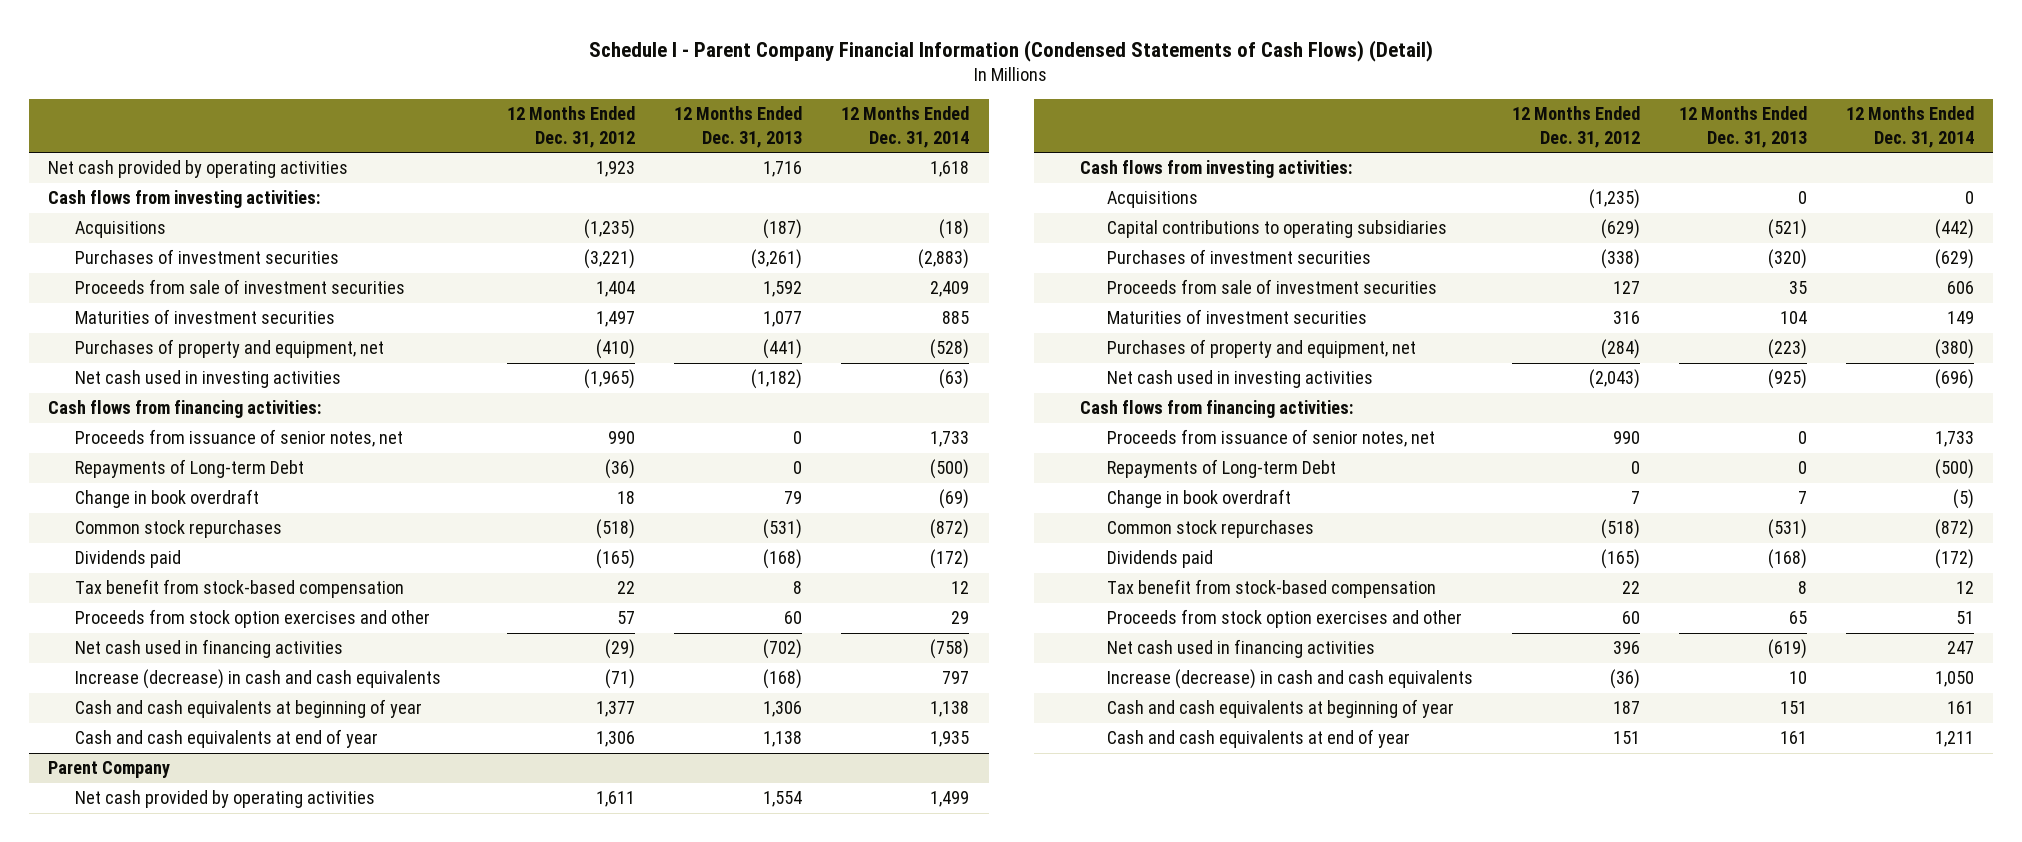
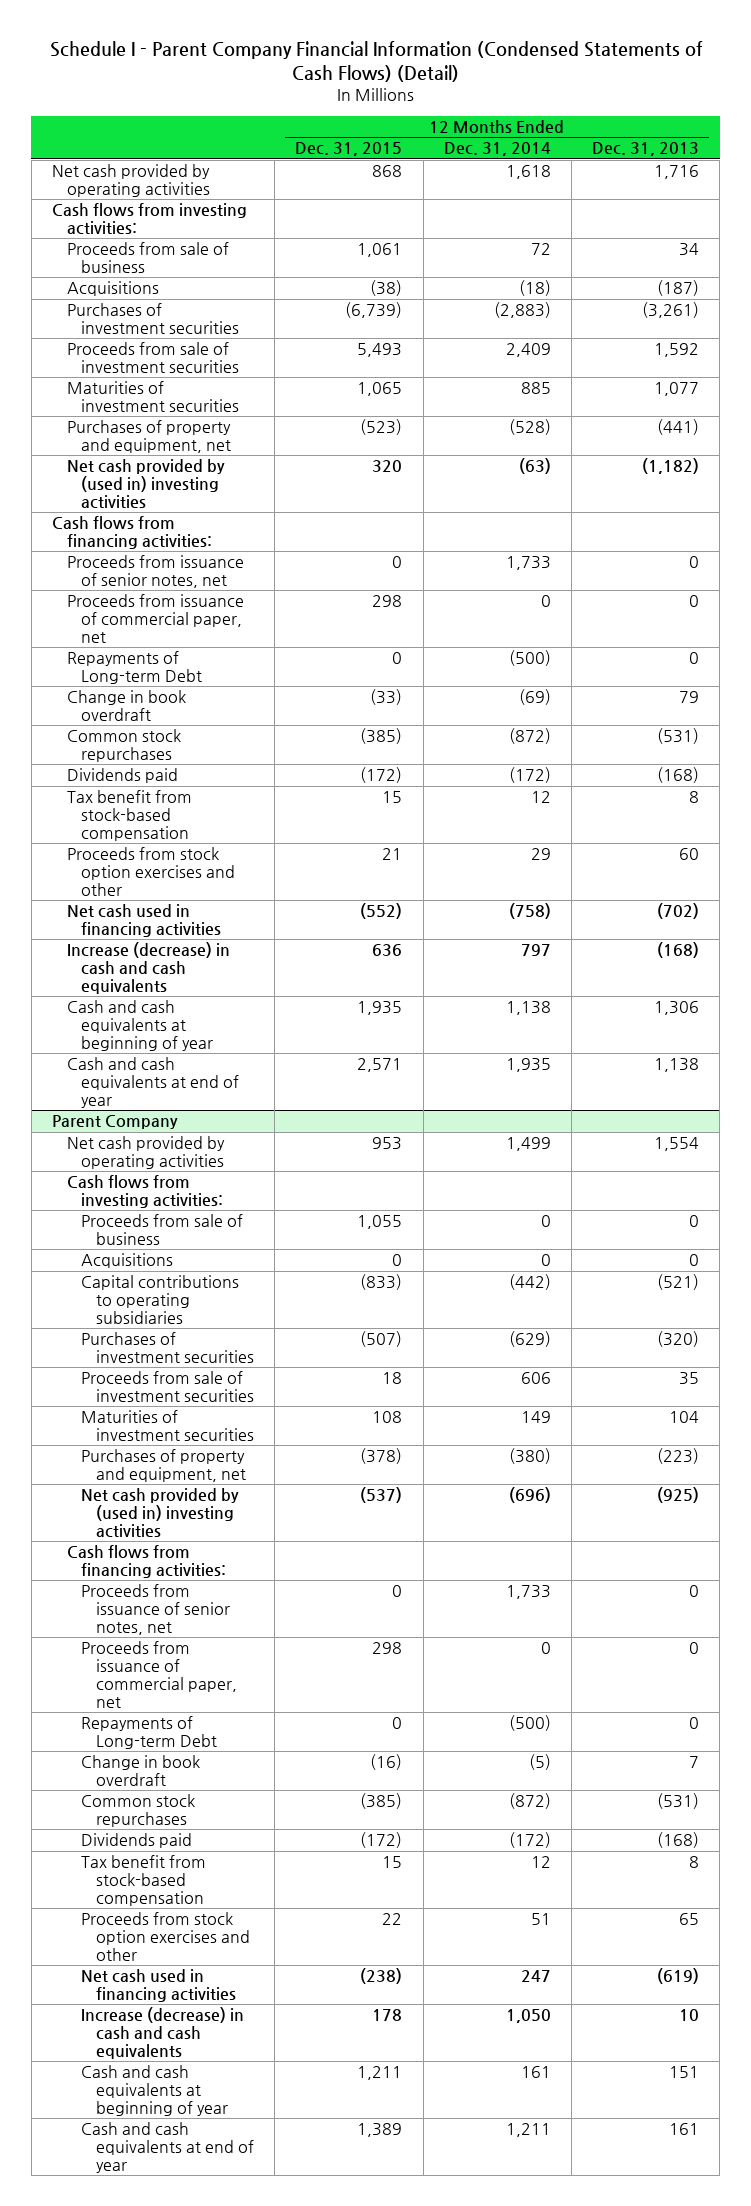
[507,106,636,148] 12 Months Ended Dec. 31, 2012 -> none
none -> [295,142,403,157] Dec. 31, 2015
none -> [66,242,229,274] Proceeds from sale of business
[75,370,342,389] Net cash used in investing activities -> [66,459,225,509] Net cash provided by (used in) investing activities
none -> [66,594,244,643] Proceeds from issuance of commercial paper, net
none -> [81,1214,244,1246] Proceeds from sale of business
[1106,370,1373,389] Net cash used in investing activities -> [81,1488,240,1538] Net cash provided by (used in) investing activities
none -> [81,1641,238,1708] Proceeds from issuance of commercial paper, net

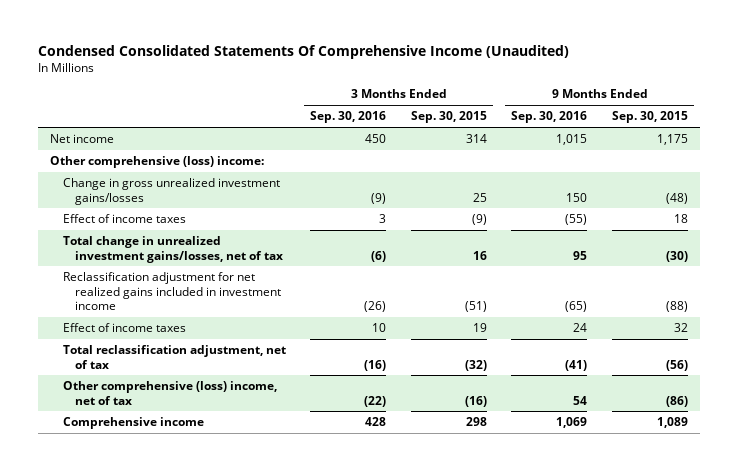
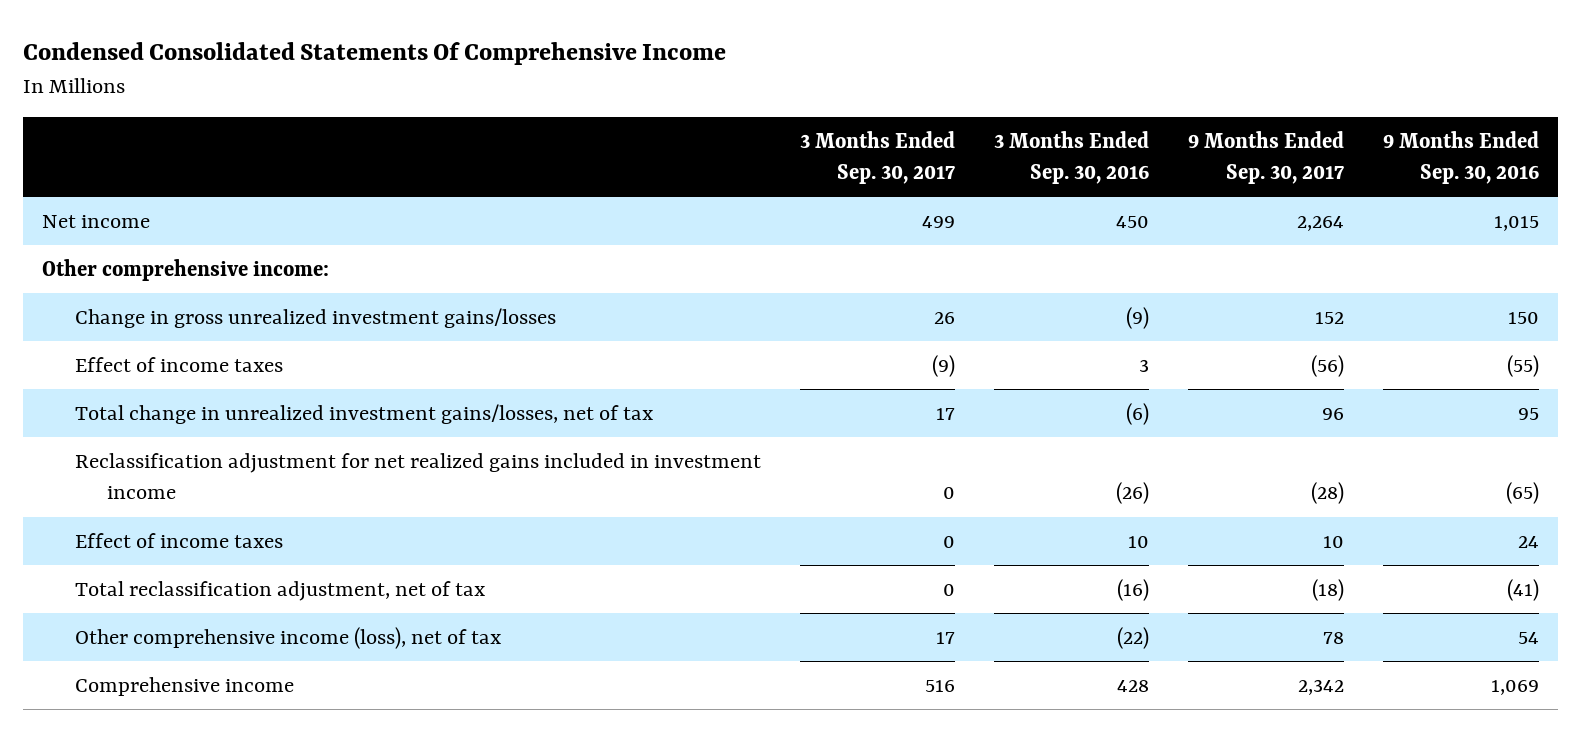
[37,44,569,59] Condensed Consolidated Statements Of Comprehensive Income (Unaudited) -> [22,42,726,66] Condensed Consolidated Statements Of Comprehensive Income
[410,111,487,124] Sep. 30, 2015 -> none
[611,111,688,124] Sep. 30, 2015 -> none
none -> [799,131,955,185] 3 Months Ended Sep. 30, 2017
none -> [1187,131,1344,185] 9 Months Ended Sep. 30, 2017
[50,156,265,169] Other comprehensive (loss) income: -> [42,259,330,282] Other comprehensive income:
[62,381,277,405] Other comprehensive (loss) income, net of tax -> [74,627,501,650] Other comprehensive income (loss), net of tax

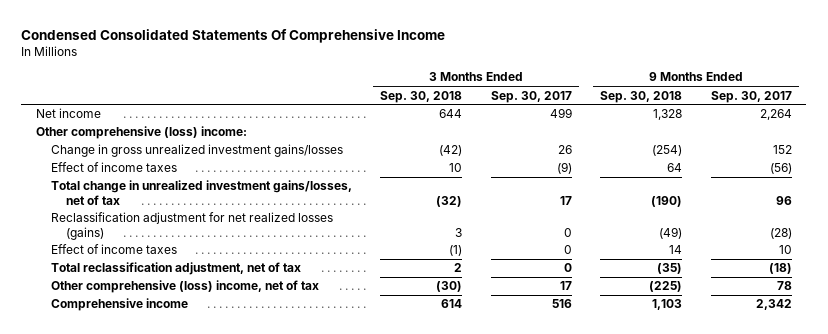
[993,131,1149,185] 3 Months Ended Sep. 30, 2016 -> none
[1382,131,1539,185] 9 Months Ended Sep. 30, 2016 -> none
none -> [380,90,463,103] Sep. 30, 2018
none -> [600,90,683,103] Sep. 30, 2018
[42,259,330,282] Other comprehensive income: -> [35,126,247,140] Other comprehensive (loss) income:
[74,453,761,500] Reclassification adjustment for net realized gains included in investment income -> [50,212,333,240] Reclassification adjustment for net realized losses (gains)
[74,627,501,650] Other comprehensive income (loss), net of tax -> [50,280,319,294] Other comprehensive (loss) income, net of tax

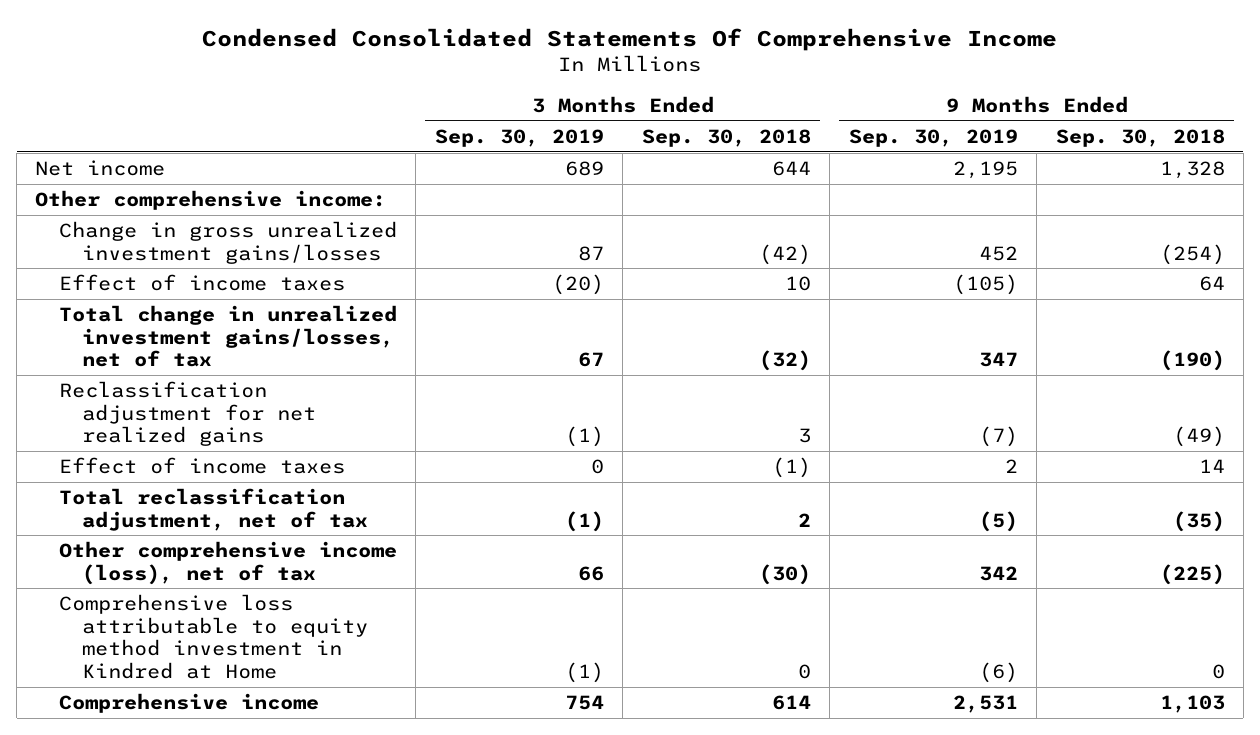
[490,90,572,103] Sep. 30, 2017 -> none
[710,90,792,103] Sep. 30, 2017 -> none
none -> [434,128,604,147] Sep. 30, 2019
none -> [848,128,1018,147] Sep. 30, 2019
[35,126,247,140] Other comprehensive (loss) income: -> [35,190,387,211] Other comprehensive income:
[50,212,333,240] Reclassification adjustment for net realized losses (gains) -> [58,381,317,447] Reclassification adjustment for net realized gains
[50,280,319,294] Other comprehensive (loss) income, net of tax -> [58,541,397,585] Other comprehensive income (loss), net of tax
none -> [58,594,369,679] Comprehensive loss attributable to equity method investment in Kindred at Home

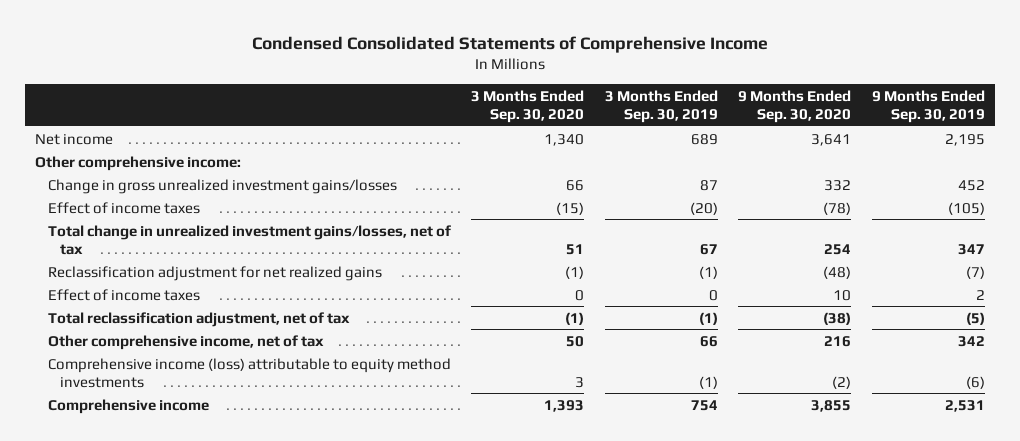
[202,27,1058,51] Condensed Consolidated Statements Of Comprehensive Income -> [252,35,769,53] Condensed Consolidated Statements of Comprehensive Income
[641,128,811,147] Sep. 30, 2018 -> none
[1055,128,1225,147] Sep. 30, 2018 -> none
none -> [471,90,585,123] 3 Months Ended Sep. 30, 2020
none -> [738,90,852,123] 9 Months Ended Sep. 30, 2020
[58,541,397,585] Other comprehensive income (loss), net of tax -> [47,334,324,350] Other comprehensive income, net of tax
[58,594,369,679] Comprehensive loss attributable to equity method investment in Kindred at Home -> [47,357,451,388] Comprehensive income (loss) attributable to equity method investments

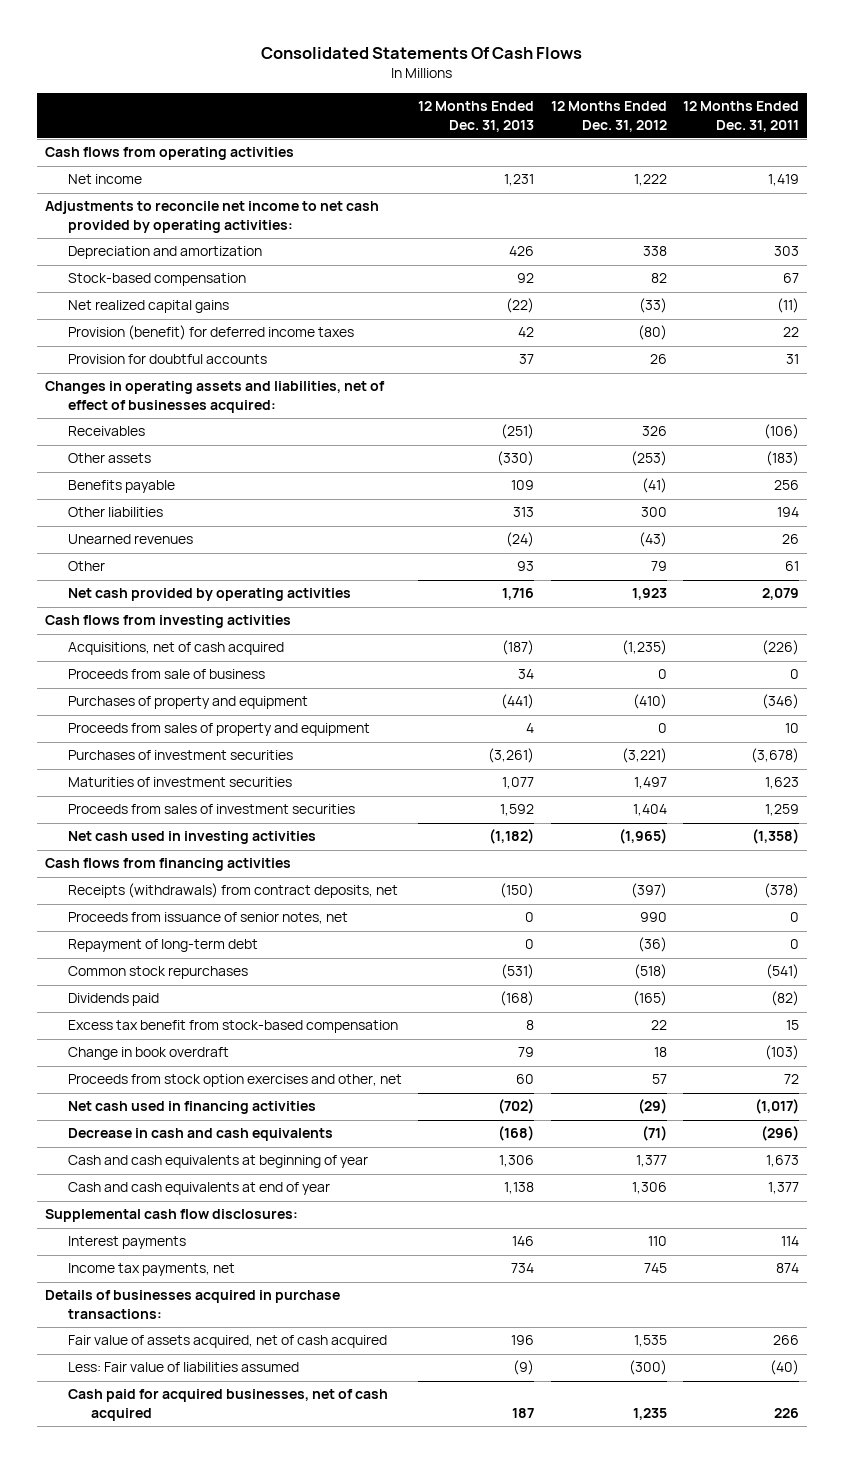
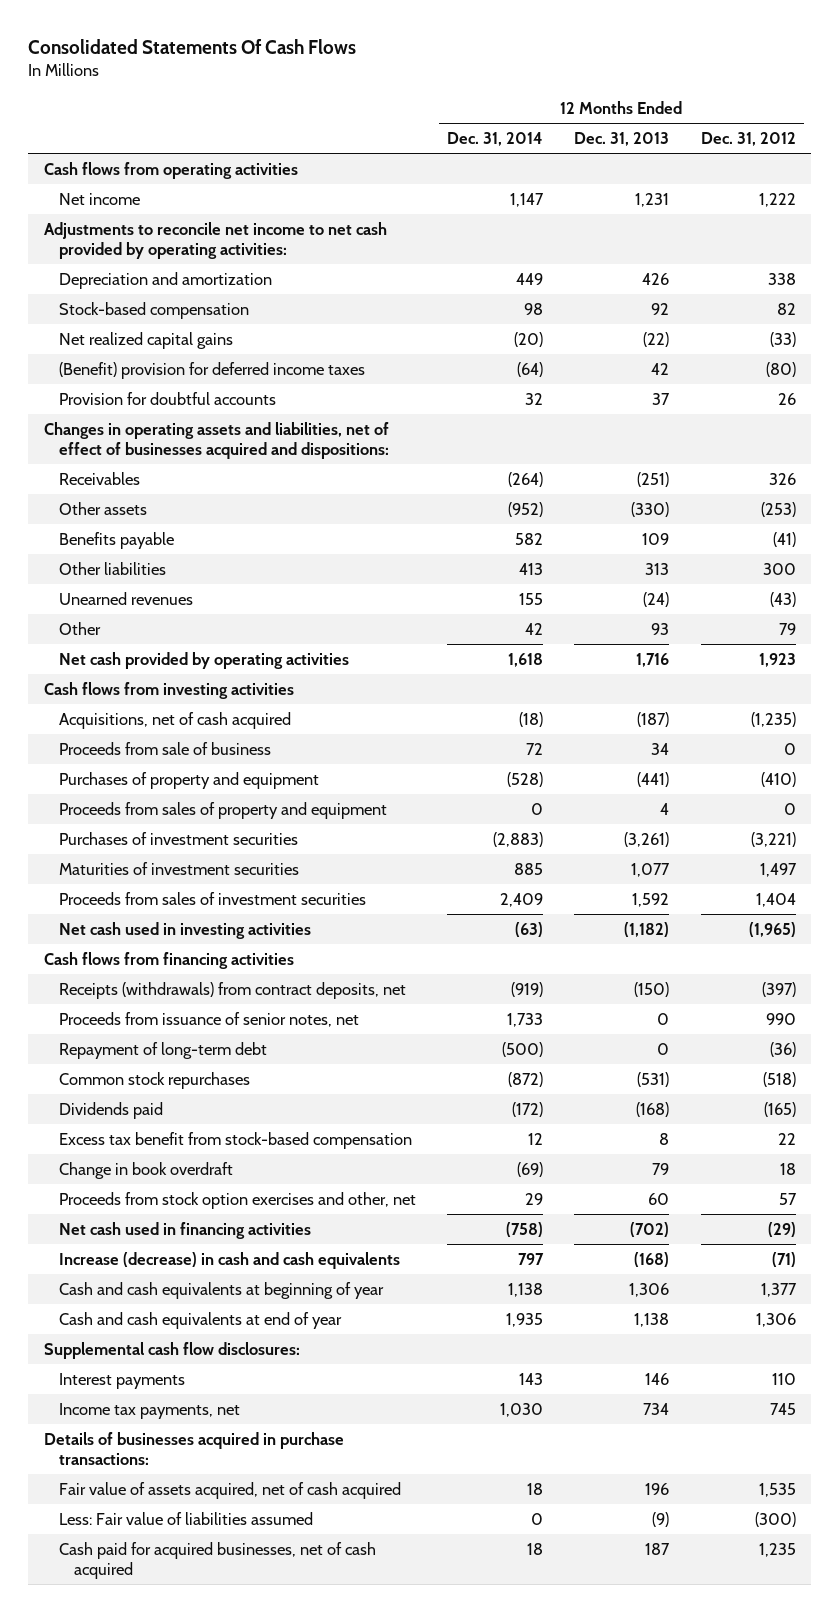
[682,101,799,132] 12 Months Ended Dec. 31, 2011 -> none
none -> [447,132,544,147] Dec. 31, 2014
[67,325,354,341] Provision (benefit) for deferred income taxes -> [58,361,365,379] (Benefit) provision for deferred income taxes
[45,381,386,413] Changes in operating assets and liabilities, net of effect of businesses acquired: -> [43,421,389,460] Changes in operating assets and liabilities, net of effect of businesses acquired and dispositions:
[67,1128,333,1142] Decrease in cash and cash equivalents -> [58,1251,400,1269] Increase (decrease) in cash and cash equivalents

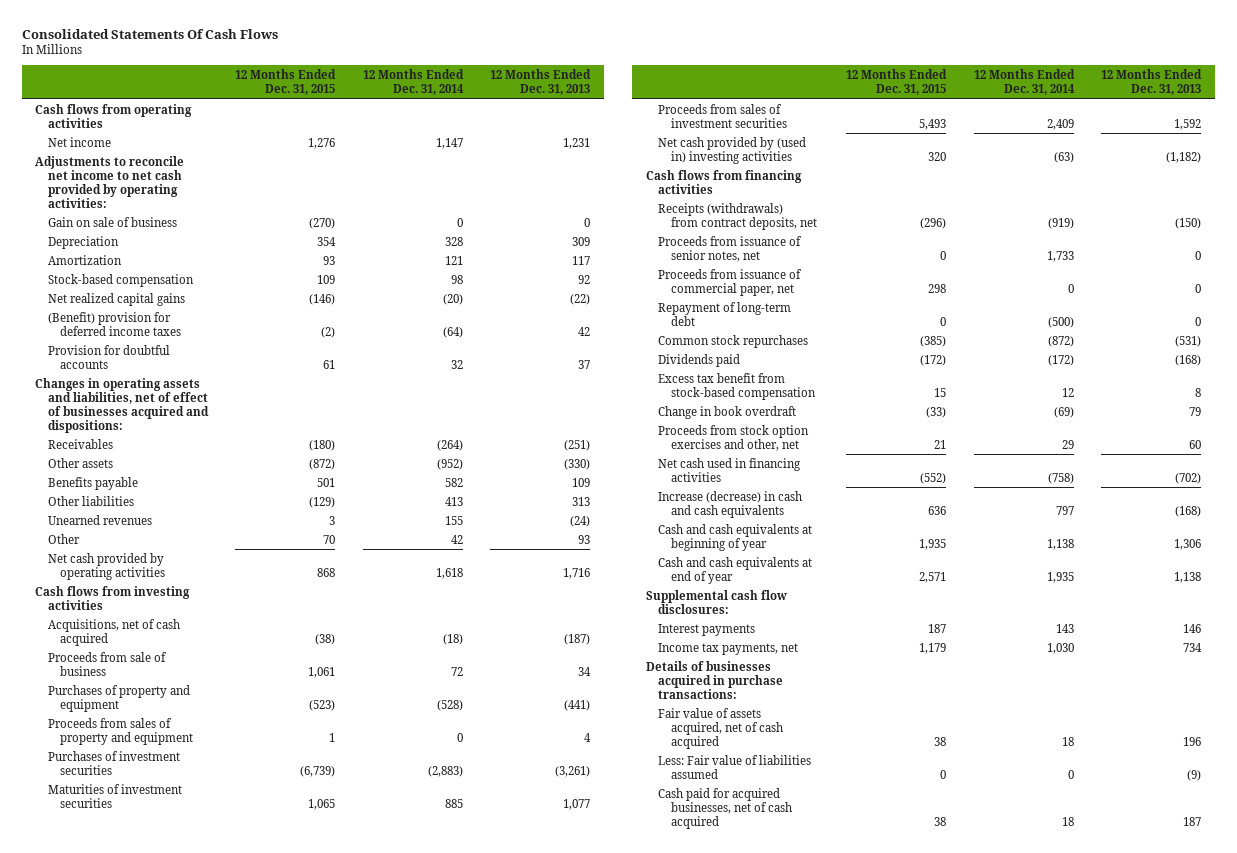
[700,132,796,147] Dec. 31, 2012 -> none
none -> [235,69,337,96] 12 Months Ended Dec. 31, 2015
none -> [47,216,177,227] Gain on sale of business
[58,271,272,289] Depreciation and amortization -> [47,235,119,249] Depreciation
[516,272,544,285] 449 -> [444,236,463,246] 328
[642,272,670,285] 426 -> [572,236,591,246] 309
none -> [47,254,122,265] Amortization
[58,921,311,939] Net cash used in investing activities -> [658,136,807,164] Net cash provided by (used in) investing activities
none -> [658,268,803,296] Proceeds from issuance of commercial paper, net

